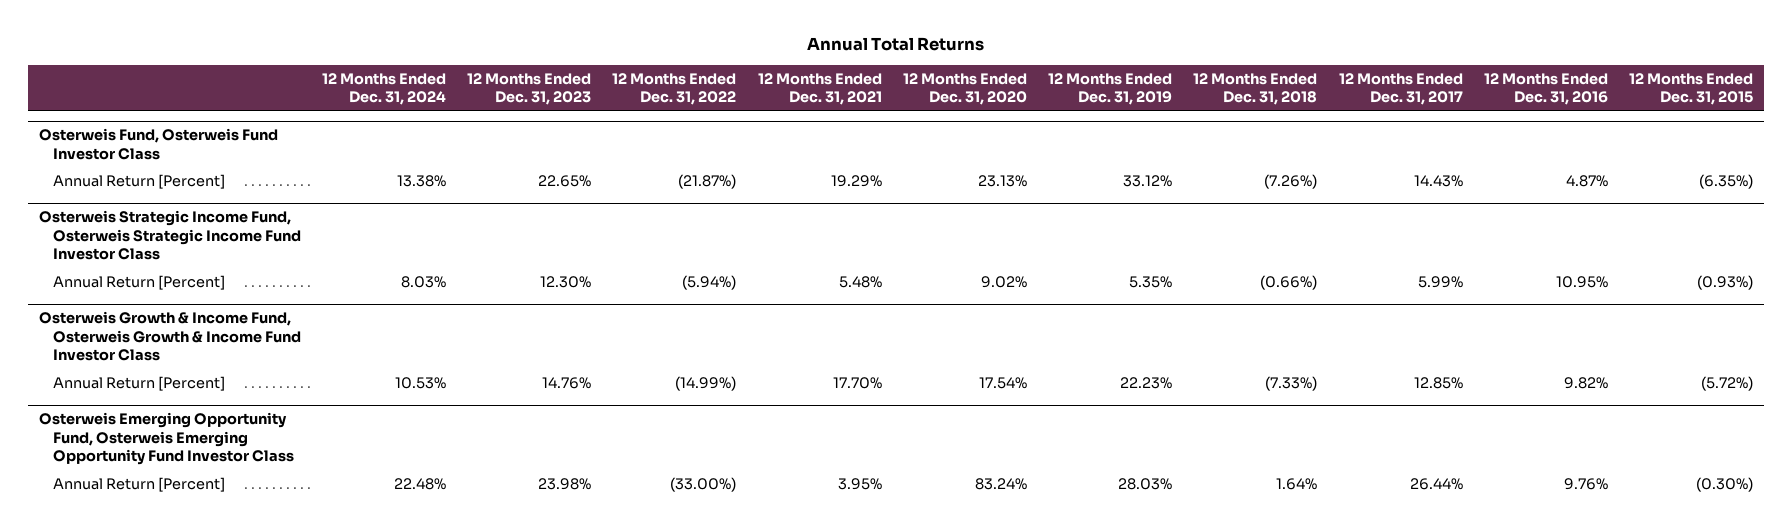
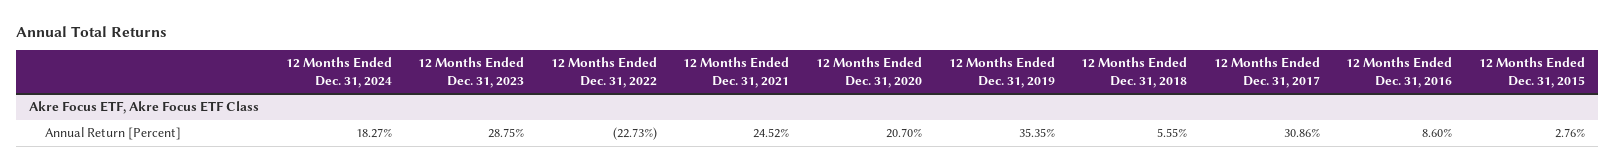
[38,128,278,160] Osterweis Fund, Osterweis Fund Investor Class -> none
[38,210,301,261] Osterweis Strategic Income Fund, Osterweis Strategic Income Fund Investor Class -> none
[52,274,225,290] Annual Return [Percent] -> none
[38,311,301,362] Osterweis Growth & Income Fund, Osterweis Growth & Income Fund Investor Class -> none
[52,375,225,391] Annual Return [Percent] -> none
[38,412,294,466] Osterweis Emerging Opportunity Fund, Osterweis Emerging Opportunity Fund Investor Class -> none
[52,476,225,492] Annual Return [Percent] -> none
none -> [29,101,260,115] Akre Focus ETF, Akre Focus ETF Class
[396,174,446,187] 13.38% -> [355,128,392,139] 18.27%
[538,174,592,187] 22.65% -> [488,128,525,139] 28.75%
[678,173,737,189] (21.87%) -> [612,127,657,141] (22.73%)
[830,174,882,187] 19.29% -> [753,128,790,139] 24.52%
[977,174,1027,187] 23.13% -> [886,128,923,139] 20.70%
[1123,174,1173,187] 33.12% -> [1018,128,1055,138] 35.35%
[1264,173,1318,189] (7.26%) -> [1157,128,1188,138] 5.55%
[1413,174,1463,187] 14.43% -> [1283,128,1320,138] 30.86%
[1565,174,1608,187] 4.87% -> [1422,128,1453,138] 8.60%
[1699,173,1754,189] (6.35%) -> [1554,128,1585,139] 2.76%

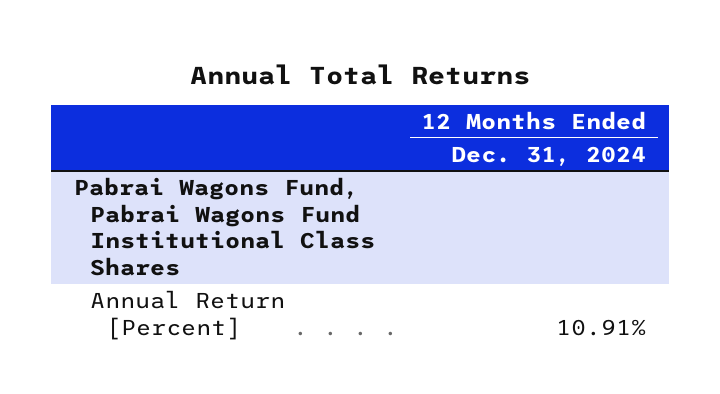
[418,57,525,88] 12 Months Ended Dec. 31, 2023 -> none
[550,57,657,88] 12 Months Ended Dec. 31, 2022 -> none
[683,57,790,88] 12 Months Ended Dec. 31, 2021 -> none
[816,57,923,88] 12 Months Ended Dec. 31, 2020 -> none
[948,57,1055,88] 12 Months Ended Dec. 31, 2019 -> none
[1081,57,1188,88] 12 Months Ended Dec. 31, 2018 -> none
[1213,57,1320,88] 12 Months Ended Dec. 31, 2017 -> none
[1346,57,1453,88] 12 Months Ended Dec. 31, 2016 -> none
[1478,57,1585,88] 12 Months Ended Dec. 31, 2015 -> none
[29,101,260,115] Akre Focus ETF, Akre Focus ETF Class -> none
none -> [73,176,376,277] Pabrai Wagons Fund, Pabrai Wagons Fund Institutional Class Shares
[355,128,392,139] 18.27% -> [556,318,647,336] 10.91%

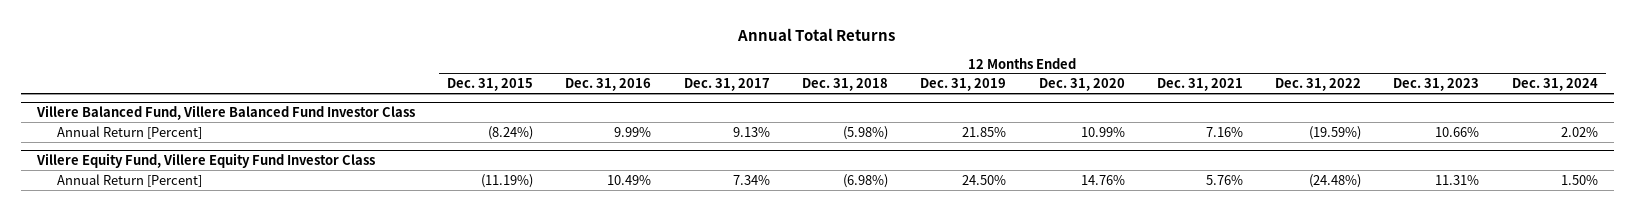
none -> [447,78,534,92] Dec. 31, 2015
none -> [565,78,652,92] Dec. 31, 2016
none -> [683,78,770,92] Dec. 31, 2017
none -> [801,78,888,92] Dec. 31, 2018
none -> [920,78,1007,92] Dec. 31, 2019
none -> [1038,78,1125,92] Dec. 31, 2020
none -> [1156,78,1243,92] Dec. 31, 2021
none -> [1275,78,1362,92] Dec. 31, 2022
none -> [1393,78,1480,92] Dec. 31, 2023
[73,176,376,277] Pabrai Wagons Fund, Pabrai Wagons Fund Institutional Class Shares -> none
none -> [35,104,415,120] Villere Balanced Fund, Villere Balanced Fund Investor Class
[556,318,647,336] 10.91% -> [1560,126,1598,137] 2.02%
none -> [35,152,375,168] Villere Equity Fund, Villere Equity Fund Investor Class
none -> [56,173,202,187] Annual Return [Percent]

